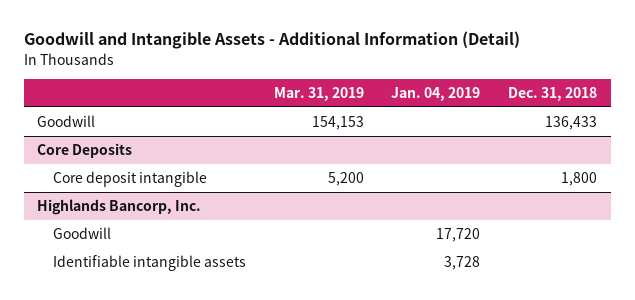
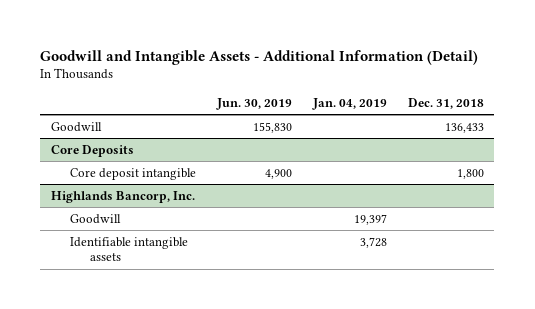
[273,86,364,101] Mar. 31, 2019 -> none
none -> [216,97,293,110] Jun. 30, 2019
[436,228,481,243] 17,720 -> [354,213,388,225] 19,397

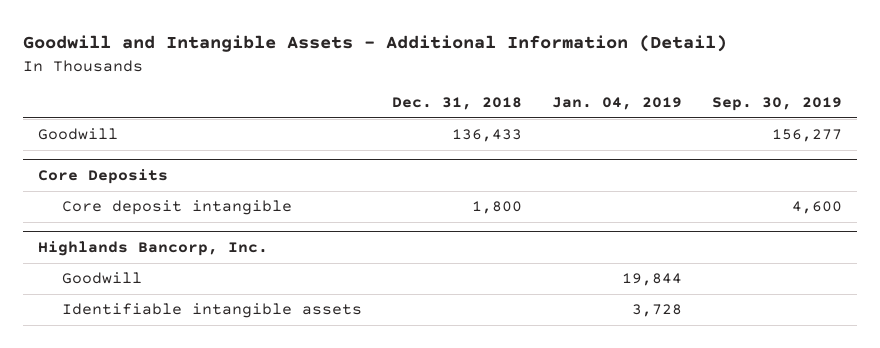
[216,97,293,110] Jun. 30, 2019 -> none
none -> [712,97,843,112] Sep. 30, 2019
[354,213,388,225] 19,397 -> [622,273,683,287] 19,844

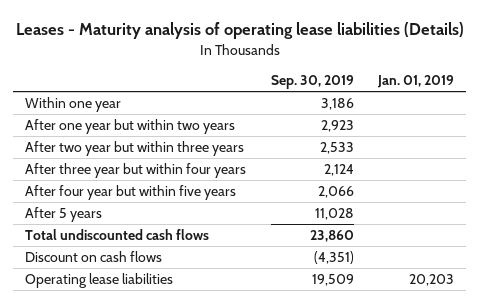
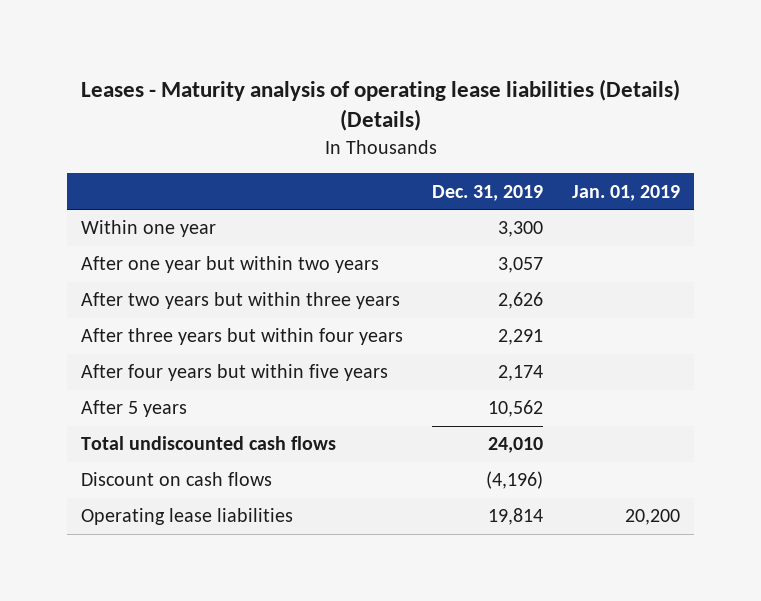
[15,22,464,40] Leases - Maturity analysis of operating lease liabilities (Details) -> [80,79,680,132] Leases - Maturity analysis of operating lease liabilities (Details) (Details)
[270,74,354,89] Sep. 30, 2019 -> none
none -> [432,184,544,201] Dec. 31, 2019
[25,141,245,157] After two year but within three years -> [81,292,401,310] After two years but within three years
[25,163,247,179] After three year but within four years -> [81,328,404,346] After three years but within four years
[25,185,237,201] After four year but within five years -> [81,364,389,382] After four years but within five years
[409,274,455,287] 20,203 -> [624,509,680,526] 20,200

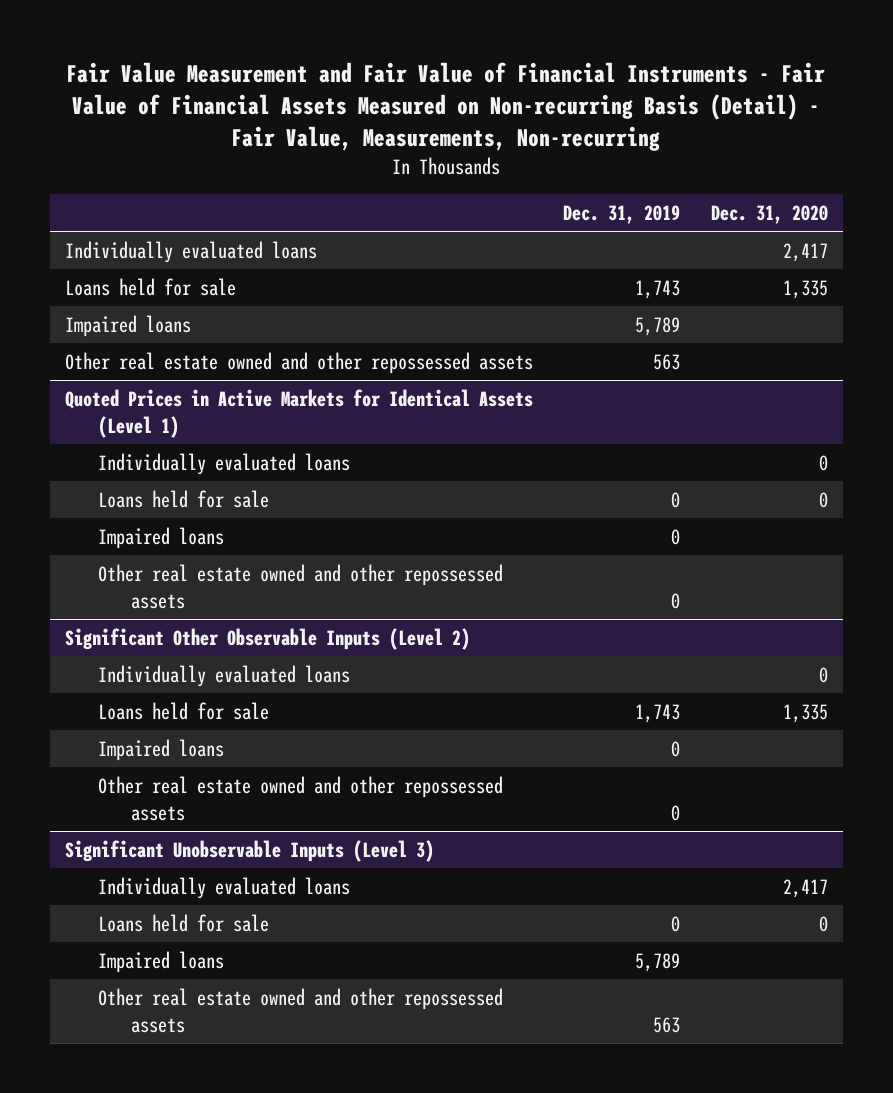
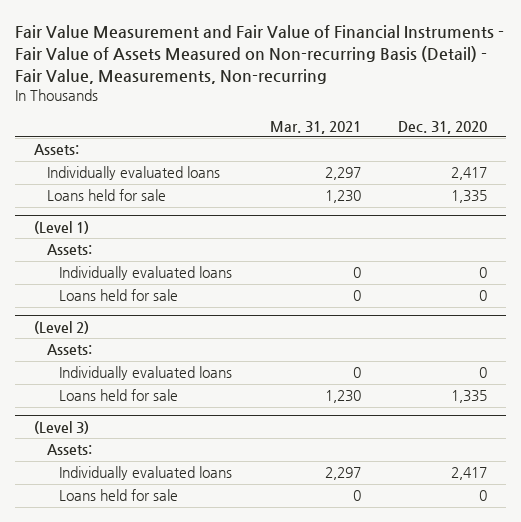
[66,61,826,151] Fair Value Measurement and Fair Value of Financial Instruments - Fair Value of Financial Assets Measured on Non-recurring Basis (Detail) - Fair Value, Measurements, Non-recurring -> [15,25,505,85] Fair Value Measurement and Fair Value of Financial Instruments - Fair Value of Assets Measured on Non-recurring Basis (Detail) - Fair Value, Measurements, Non-recurring
[563,205,681,225] Dec. 31, 2019 -> none
none -> [269,120,361,134] Mar. 31, 2021
none -> [33,144,79,156] Assets:
[64,314,191,337] Impaired loans -> none
[64,351,533,374] Other real estate owned and other repossessed assets -> none
[64,388,533,438] Quoted Prices in Active Markets for Identical Assets (Level 1) -> [33,220,89,234] (Level 1)
none -> [46,244,92,256] Assets:
[97,526,224,549] Impaired loans -> none
[97,563,503,609] Other real estate owned and other repossessed assets -> none
[64,627,470,650] Significant Other Observable Inputs (Level 2) -> [33,320,89,334] (Level 2)
none -> [46,344,92,356] Assets:
[97,738,224,761] Impaired loans -> none
[97,775,503,821] Other real estate owned and other repossessed assets -> none
[64,839,434,862] Significant Unobservable Inputs (Level 3) -> [33,420,89,434] (Level 3)
none -> [46,444,92,456] Assets:
[97,950,224,973] Impaired loans -> none
[97,987,503,1033] Other real estate owned and other repossessed assets -> none

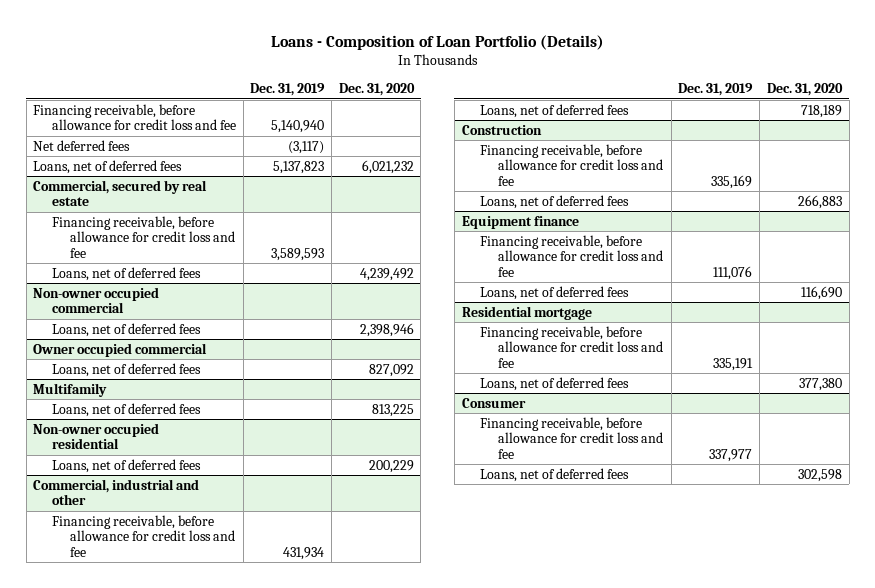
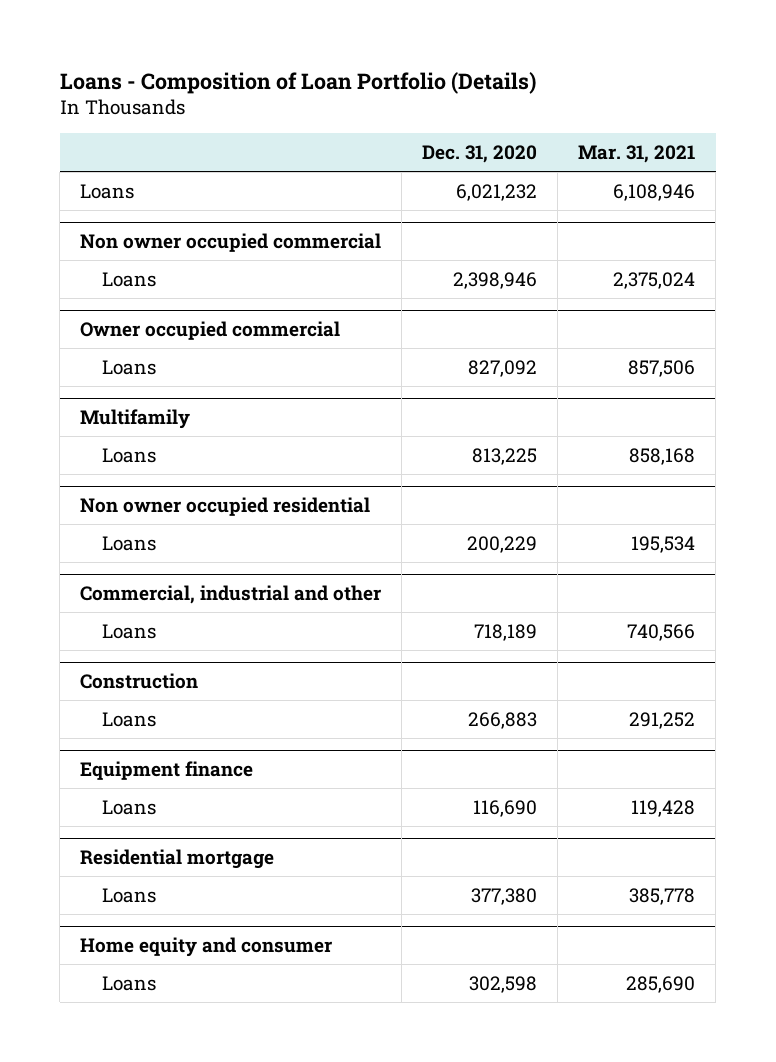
[250,83,326,97] Dec. 31, 2019 -> none
none -> [578,144,696,163] Mar. 31, 2021
[33,103,236,131] Financing receivable, before allowance for credit loss and fee -> none
[33,139,131,151] Net deferred fees -> none
[33,179,208,207] Commercial, secured by real estate -> none
[51,215,236,258] Financing receivable, before allowance for credit loss and fee -> none
[51,266,201,281] Loans, net of deferred fees -> none
[33,159,183,174] Loans, net of deferred fees -> [80,183,135,199] Loans
[33,286,160,314] Non-owner occupied commercial -> [80,232,382,252] Non owner occupied commercial
[51,322,201,337] Loans, net of deferred fees -> [102,271,157,287] Loans
[51,362,201,377] Loans, net of deferred fees -> [102,359,157,375] Loans
[51,402,201,417] Loans, net of deferred fees -> [102,447,157,463] Loans
[33,422,160,450] Non-owner occupied residential -> [80,496,371,516] Non owner occupied residential
[51,458,201,473] Loans, net of deferred fees -> [102,535,157,551] Loans
[51,514,236,557] Financing receivable, before allowance for credit loss and fee -> none
[479,103,629,118] Loans, net of deferred fees -> [102,623,157,639] Loans
[479,143,664,186] Financing receivable, before allowance for credit loss and fee -> none
[479,194,629,209] Loans, net of deferred fees -> [102,711,157,727] Loans
[479,234,664,277] Financing receivable, before allowance for credit loss and fee -> none
[479,285,629,300] Loans, net of deferred fees -> [102,799,157,815] Loans
[479,325,664,368] Financing receivable, before allowance for credit loss and fee -> none
[479,416,664,459] Financing receivable, before allowance for credit loss and fee -> none
[479,376,629,391] Loans, net of deferred fees -> [102,887,157,903] Loans
[461,397,526,408] Consumer -> [80,936,333,957] Home equity and consumer
[479,467,629,482] Loans, net of deferred fees -> [102,975,157,991] Loans

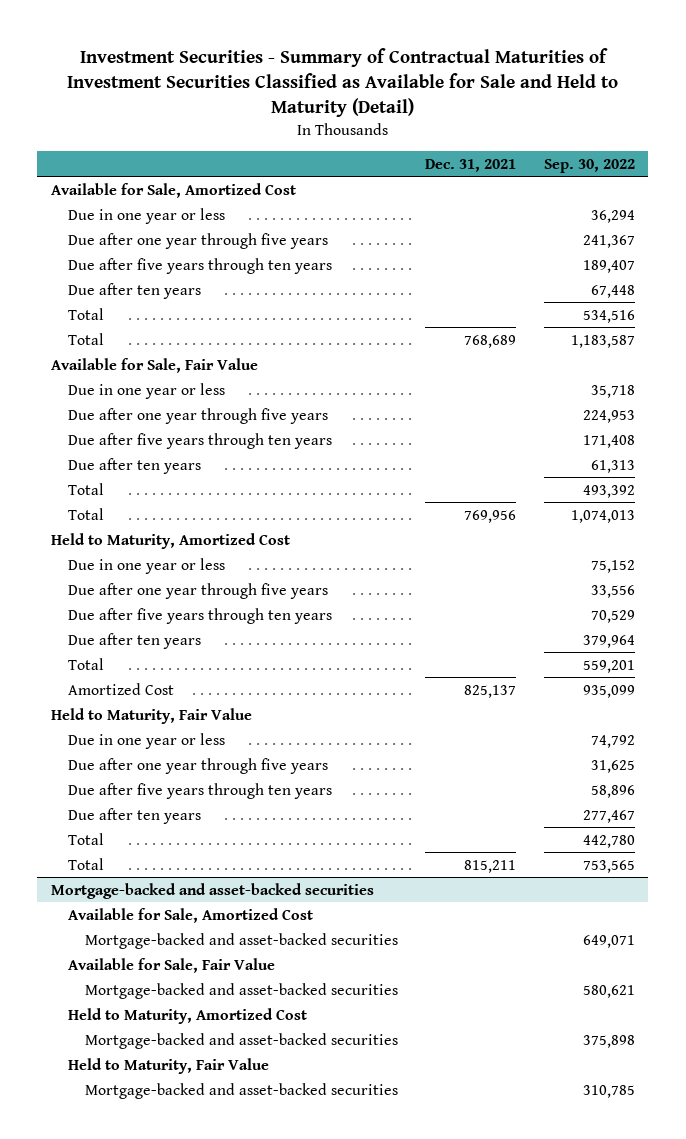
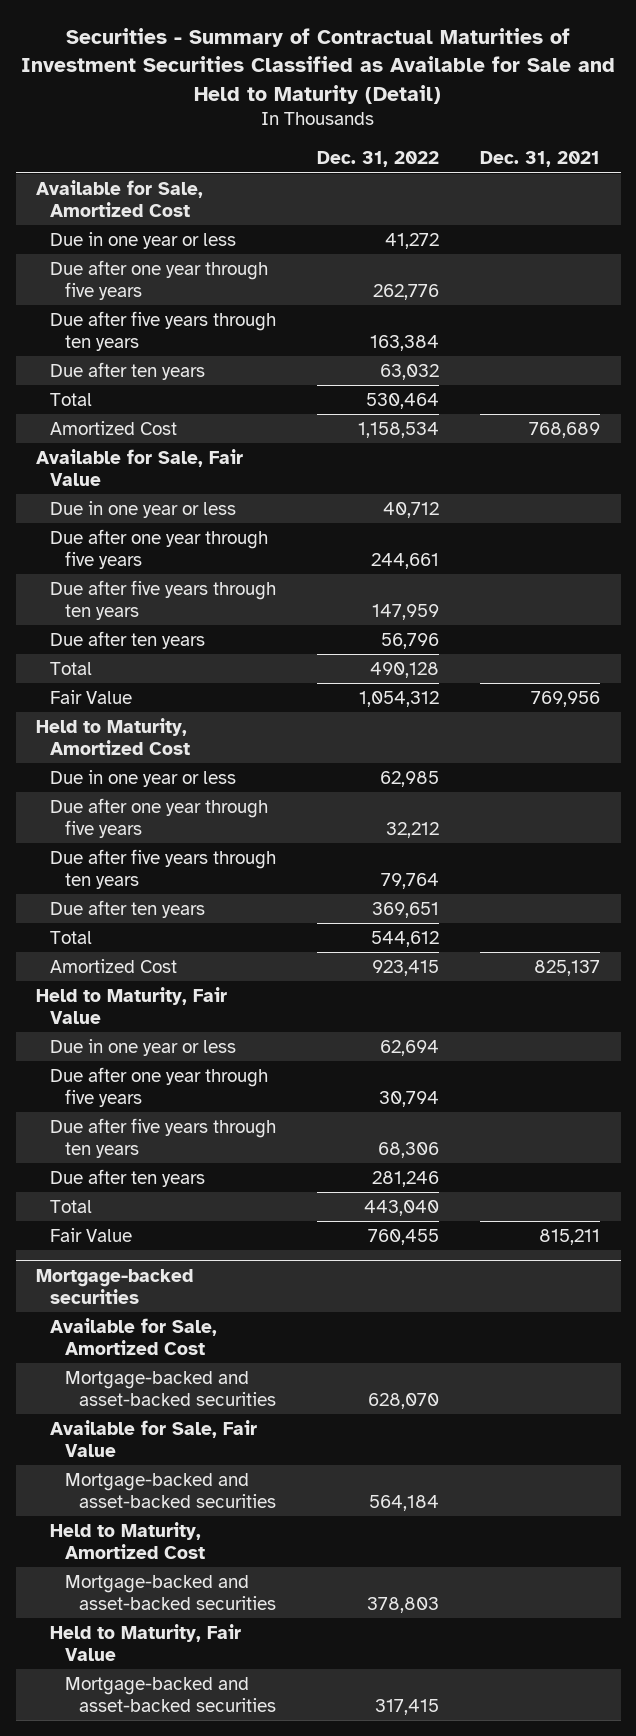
[66,47,618,117] Investment Securities - Summary of Contractual Maturities of Investment Securities Classified as Available for Sale and Held to Maturity (Detail) -> [21,27,616,104] Securities - Summary of Contractual Maturities of Investment Securities Classified as Available for Sale and Held to Maturity (Detail)
[543,158,635,173] Sep. 30, 2022 -> none
none -> [317,151,440,168] Dec. 31, 2022
[68,332,105,345] Total -> [50,420,178,435] Amortized Cost
[68,507,105,520] Total -> [50,689,133,704] Fair Value
[68,857,105,870] Total -> [50,1227,133,1242] Fair Value
[50,882,374,899] Mortgage-backed and asset-backed securities -> [36,1268,194,1304] Mortgage-backed securities

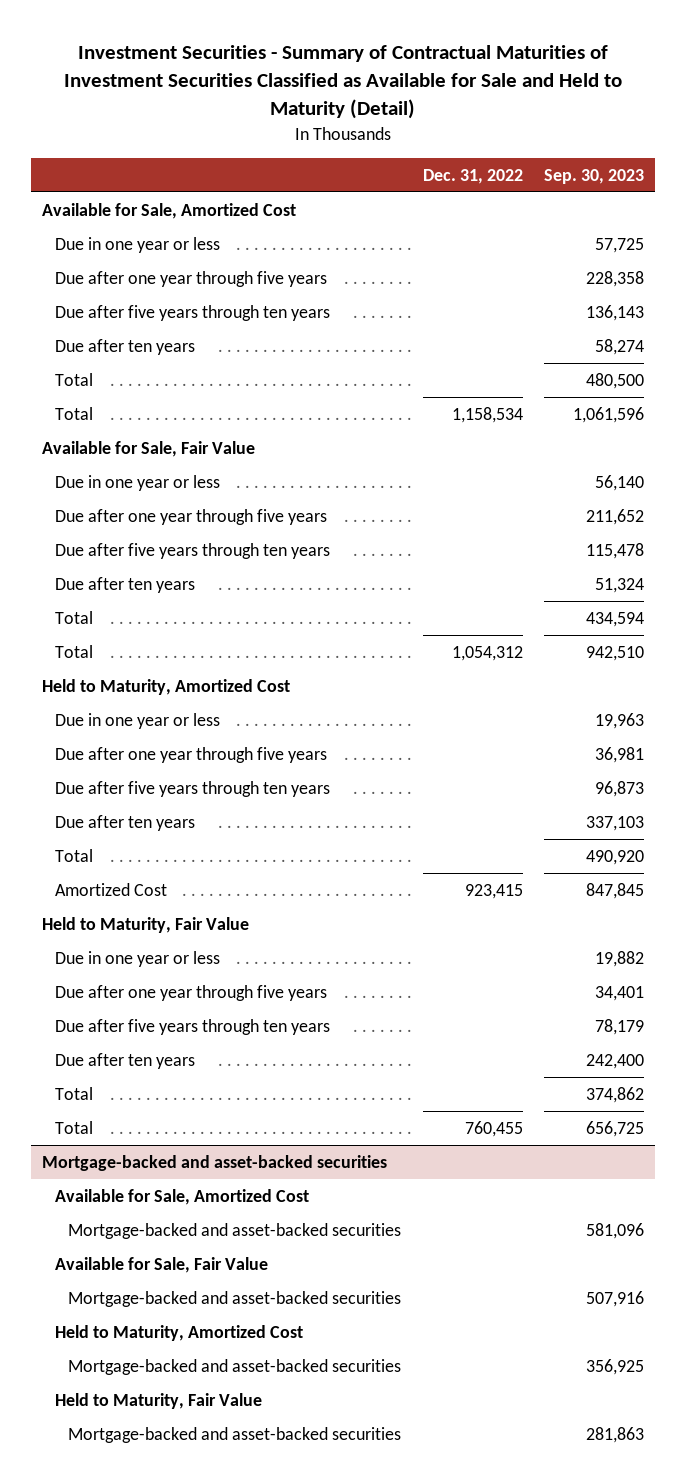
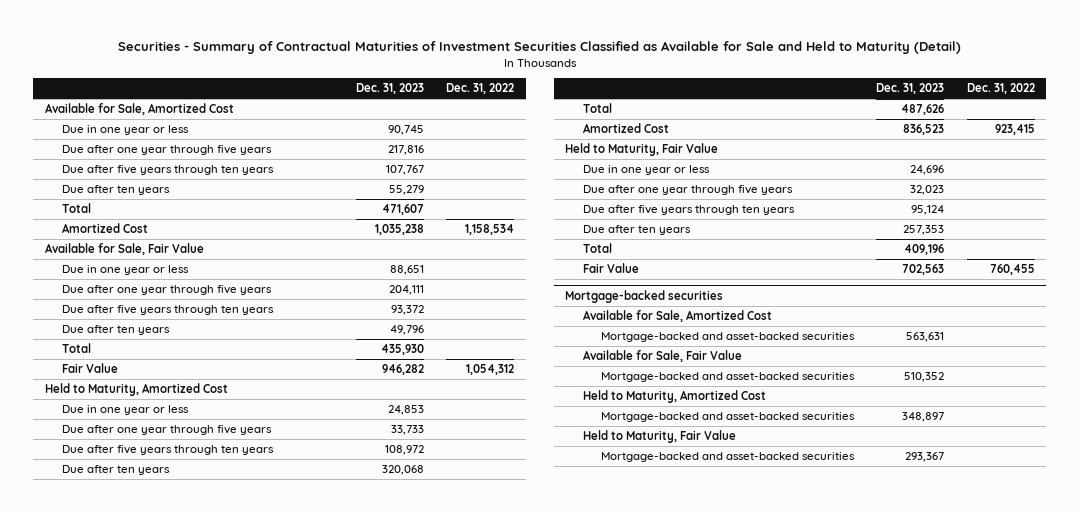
[63,45,622,120] Investment Securities - Summary of Contractual Maturities of Investment Securities Classified as Available for Sale and Held to Maturity (Detail) -> [117,41,961,55] Securities - Summary of Contractual Maturities of Investment Securities Classified as Available for Sale and Held to Maturity (Detail)
[544,168,645,184] Sep. 30, 2023 -> none
none -> [355,83,424,95] Dec. 31, 2023
[55,406,94,420] Total -> [62,223,149,234] Amortized Cost
[55,644,94,658] Total -> [62,363,119,374] Fair Value
[55,1120,94,1134] Total -> [583,263,640,274] Fair Value
[41,1154,387,1171] Mortgage-backed and asset-backed securities -> [565,290,724,304] Mortgage-backed securities

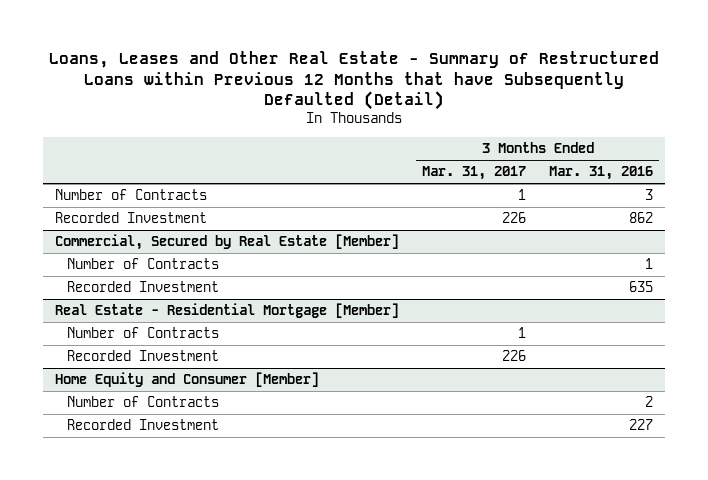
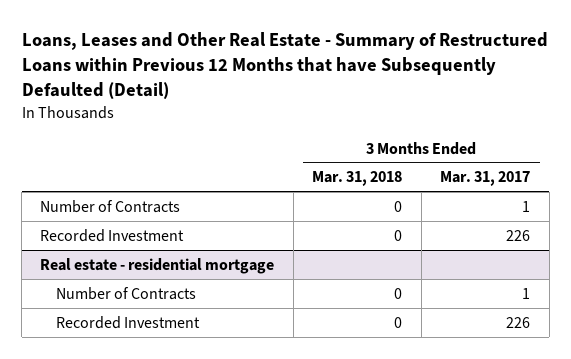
[549,166,654,181] Mar. 31, 2016 -> none
none -> [312,171,403,187] Mar. 31, 2018
[54,234,399,251] Commercial, Secured by Real Estate [Member] -> none
[67,258,220,270] Number of Contracts -> none
[67,281,220,293] Recorded Investment -> none
[54,303,399,319] Real Estate - Residential Mortgage [Member] -> [40,257,275,274] Real estate - residential mortgage
[54,372,319,388] Home Equity and Consumer [Member] -> none
[67,396,220,408] Number of Contracts -> none
[67,419,220,431] Recorded Investment -> none

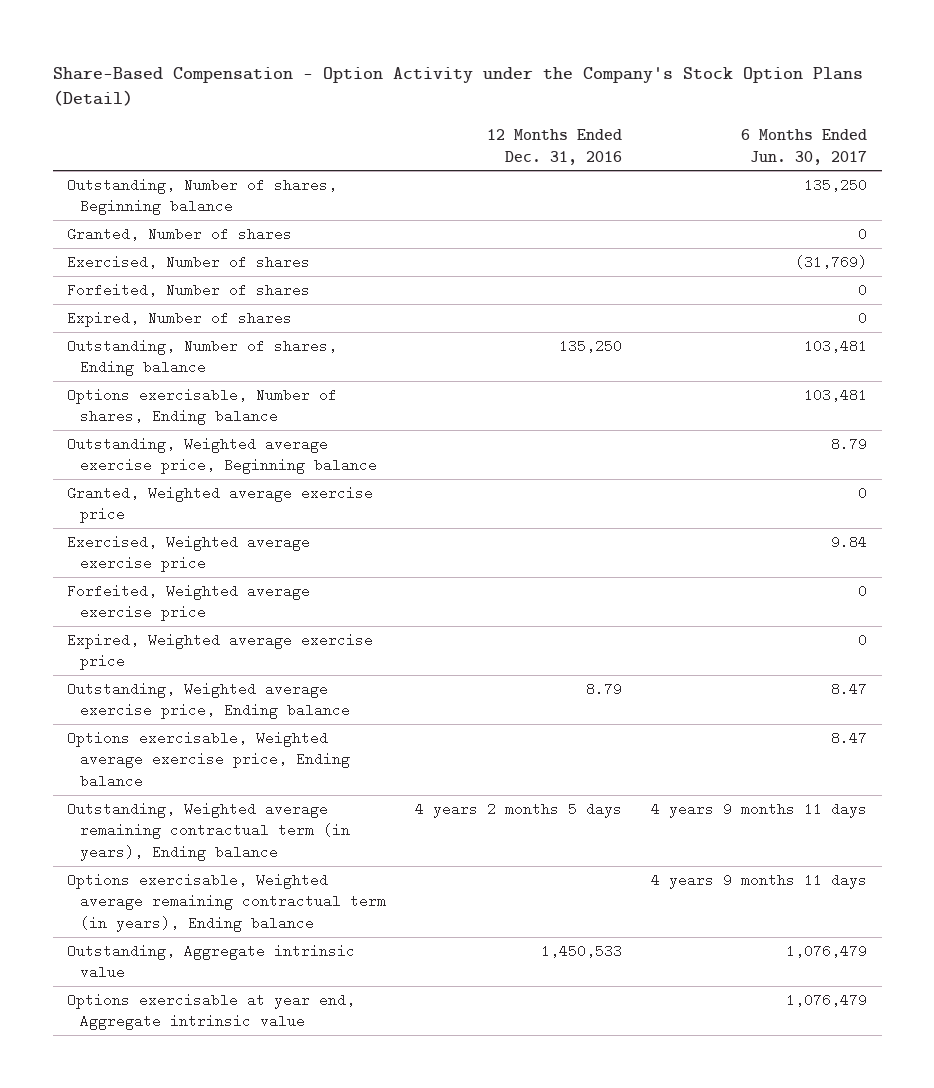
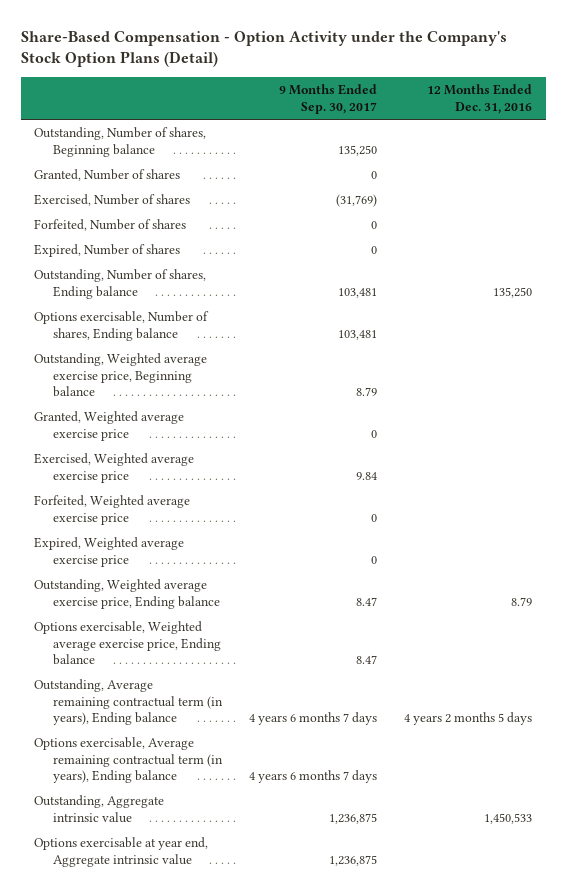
[741,129,868,165] 6 Months Ended Jun. 30, 2017 -> none
none -> [279,84,378,114] 9 Months Ended Sep. 30, 2017
[67,802,350,861] Outstanding, Weighted average remaining contractual term (in years), Ending balance -> [34,679,223,726] Outstanding, Average remaining contractual term (in years), Ending balance
[67,873,386,932] Options exercisable, Weighted average remaining contractual term (in years), Ending balance -> [34,737,223,784] Options exercisable, Average remaining contractual term (in years), Ending balance

